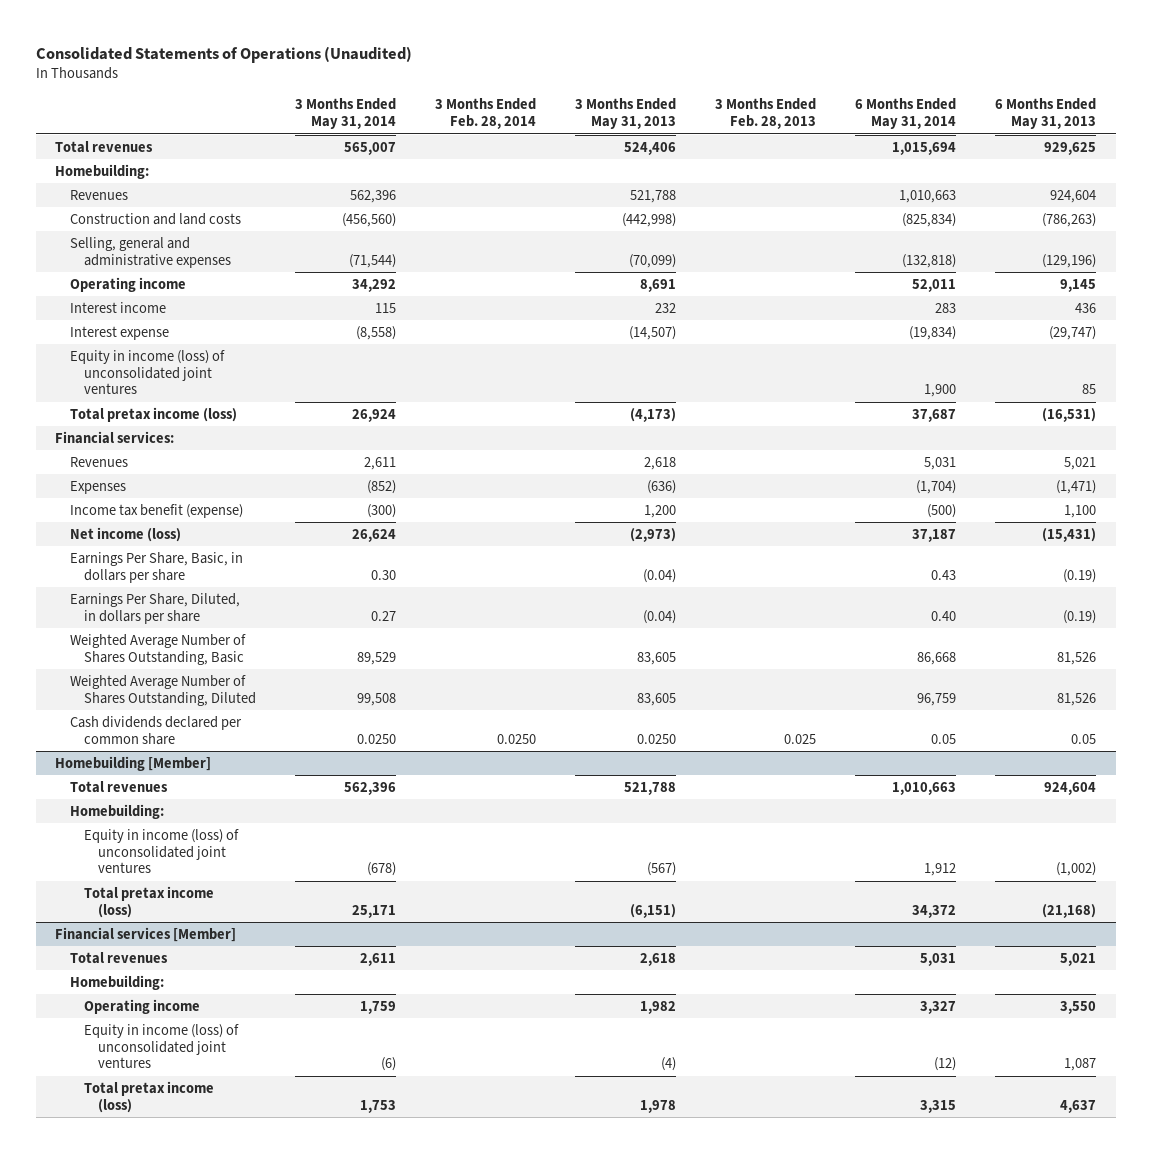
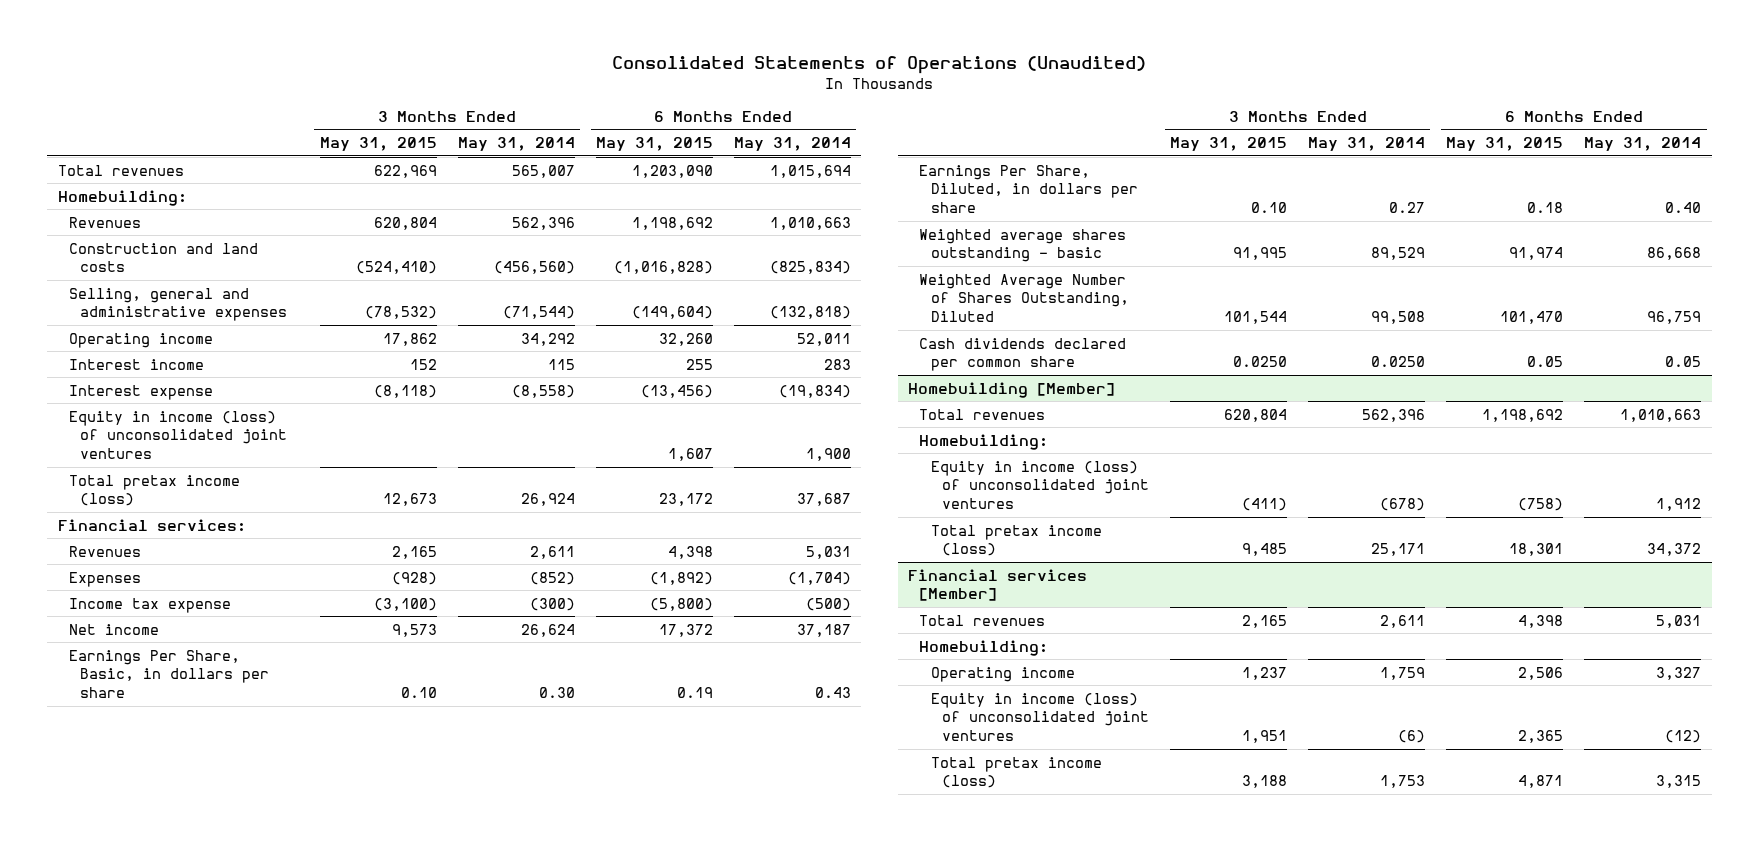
[434,98,536,130] 3 Months Ended Feb. 28, 2014 -> none
[574,98,676,130] 3 Months Ended May 31, 2013 -> none
[714,98,816,130] 3 Months Ended Feb. 28, 2013 -> none
[994,98,1096,130] 6 Months Ended May 31, 2013 -> none
none -> [319,137,437,152] May 31, 2015
none -> [595,137,713,152] May 31, 2015
[69,503,243,518] Income tax benefit (expense) -> [68,597,231,613] Income tax expense
[69,526,181,542] Net income (loss) -> [68,623,159,635] Net income
[69,633,246,665] Weighted Average Number of Shares Outstanding, Basic -> [919,228,1127,263] Weighted average shares outstanding - basic

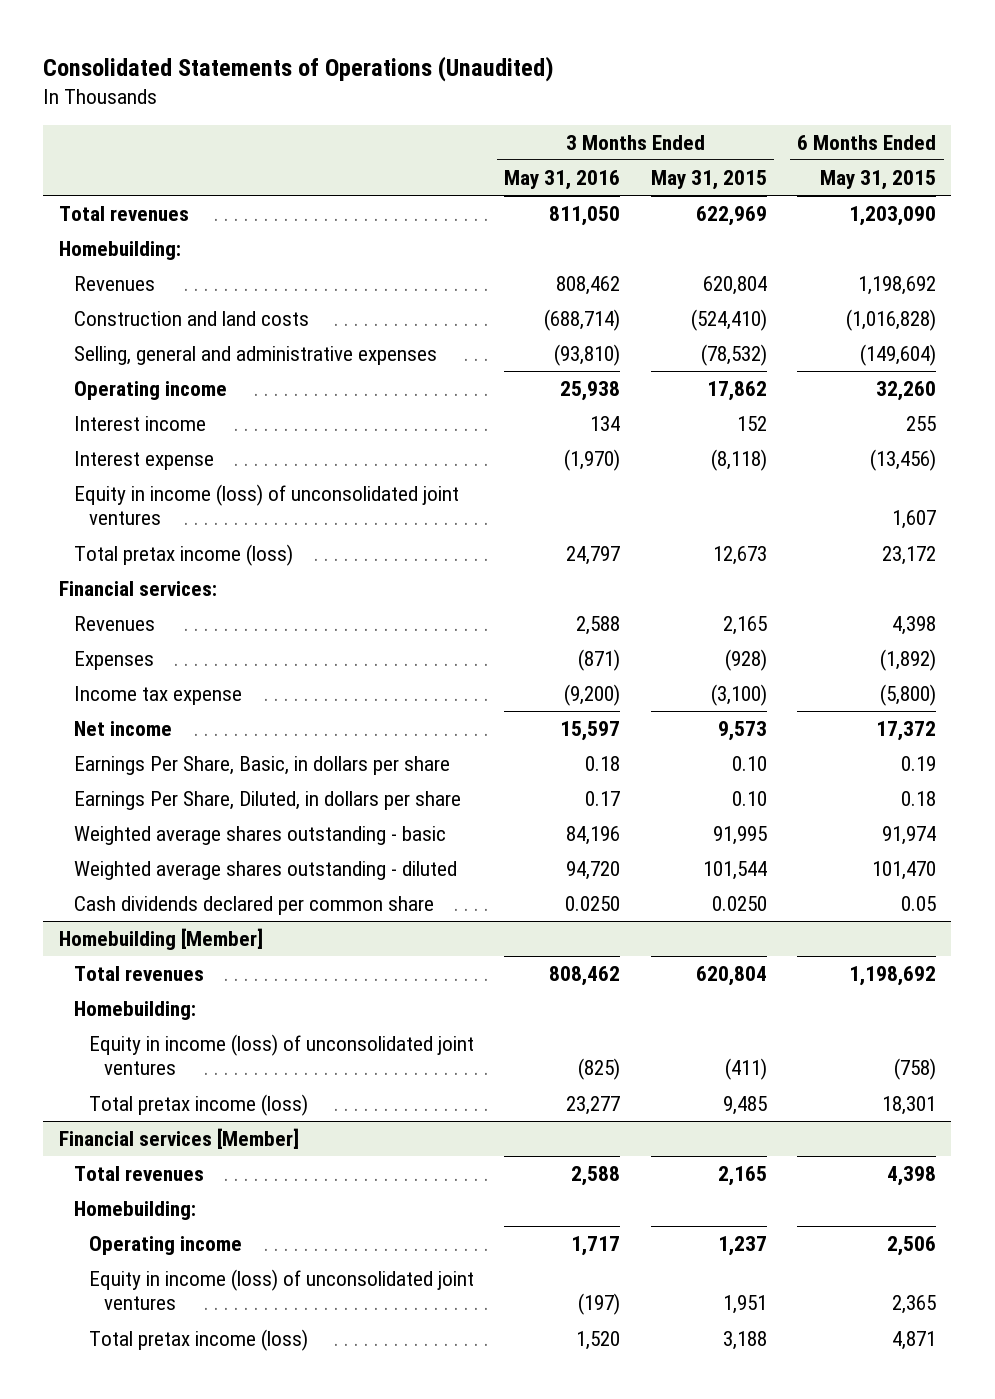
[457,137,575,152] May 31, 2014 -> none
[733,137,851,152] May 31, 2014 -> none
none -> [504,170,621,191] May 31, 2016
[919,273,1129,322] Weighted Average Number of Shares Outstanding, Diluted -> [73,861,457,881] Weighted average shares outstanding - diluted

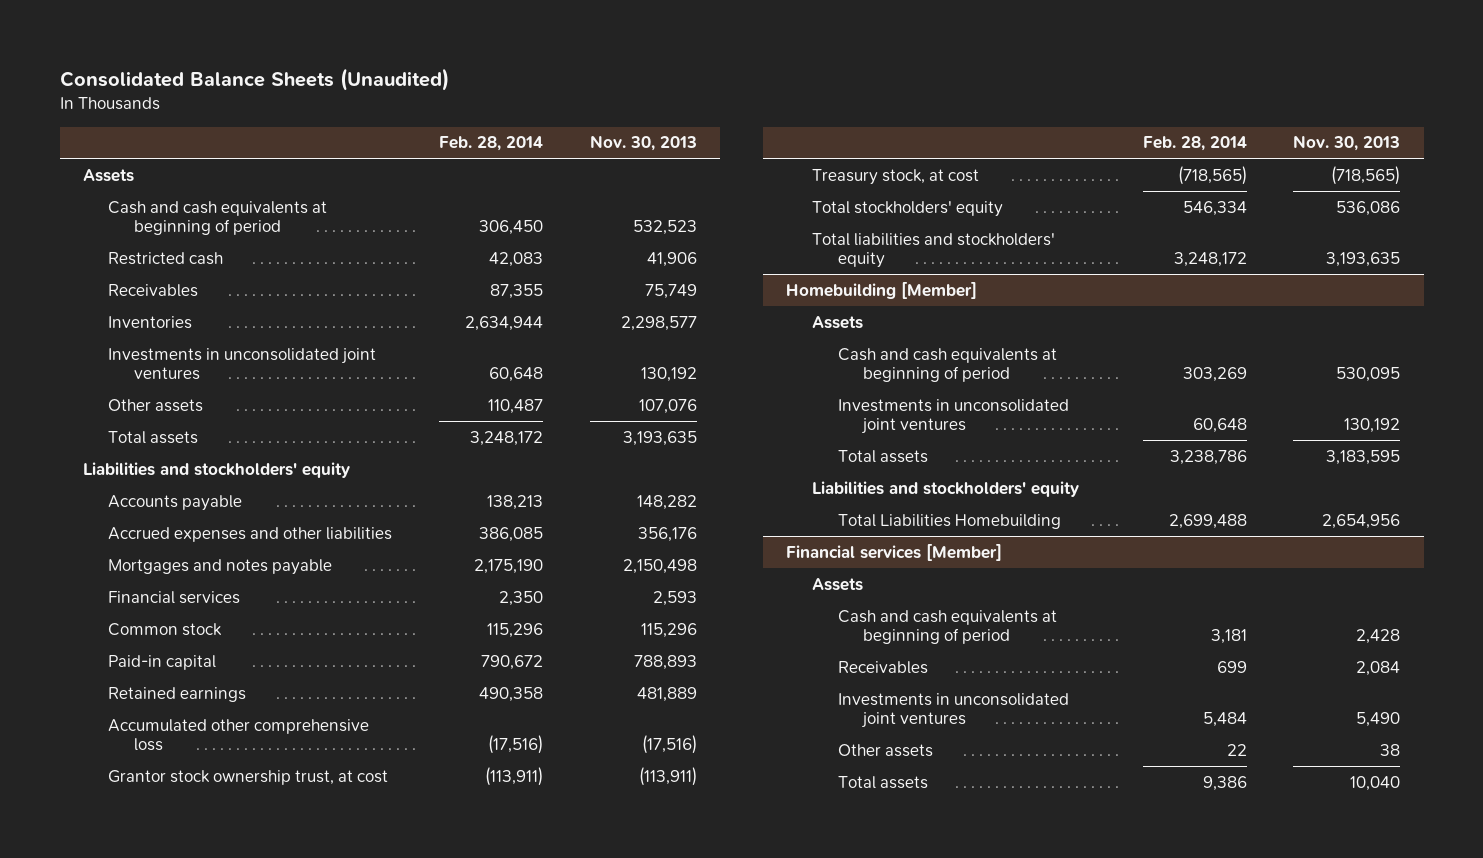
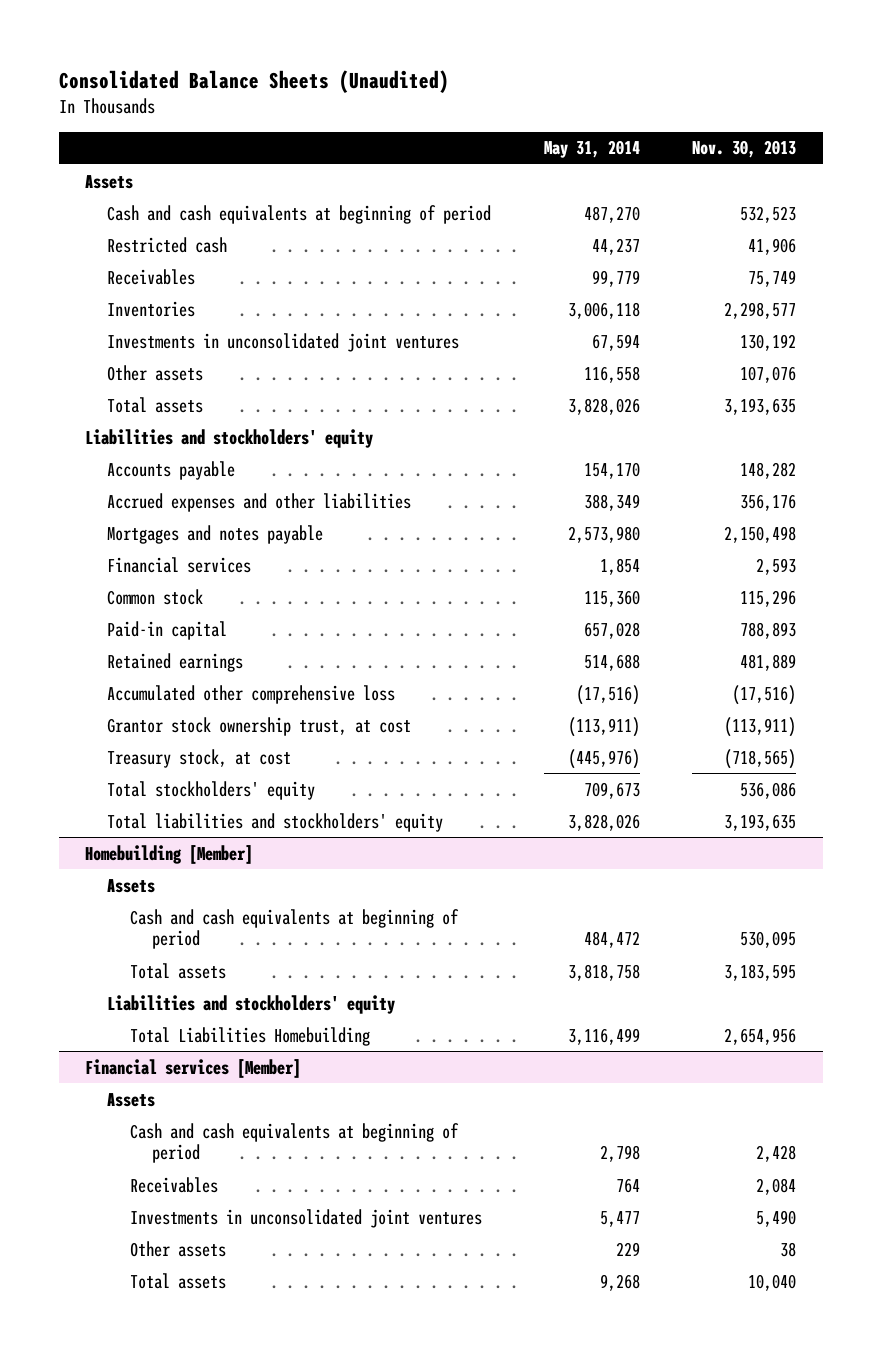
[439,136,544,152] Feb. 28, 2014 -> none
none -> [543,140,640,159] May 31, 2014
[837,398,1069,435] Investments in unconsolidated joint ventures -> none

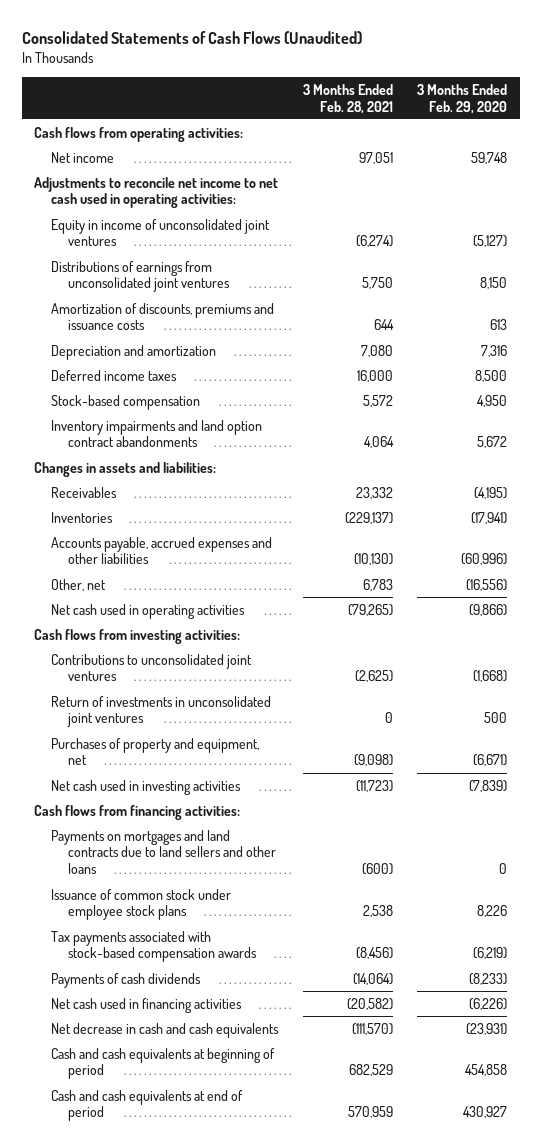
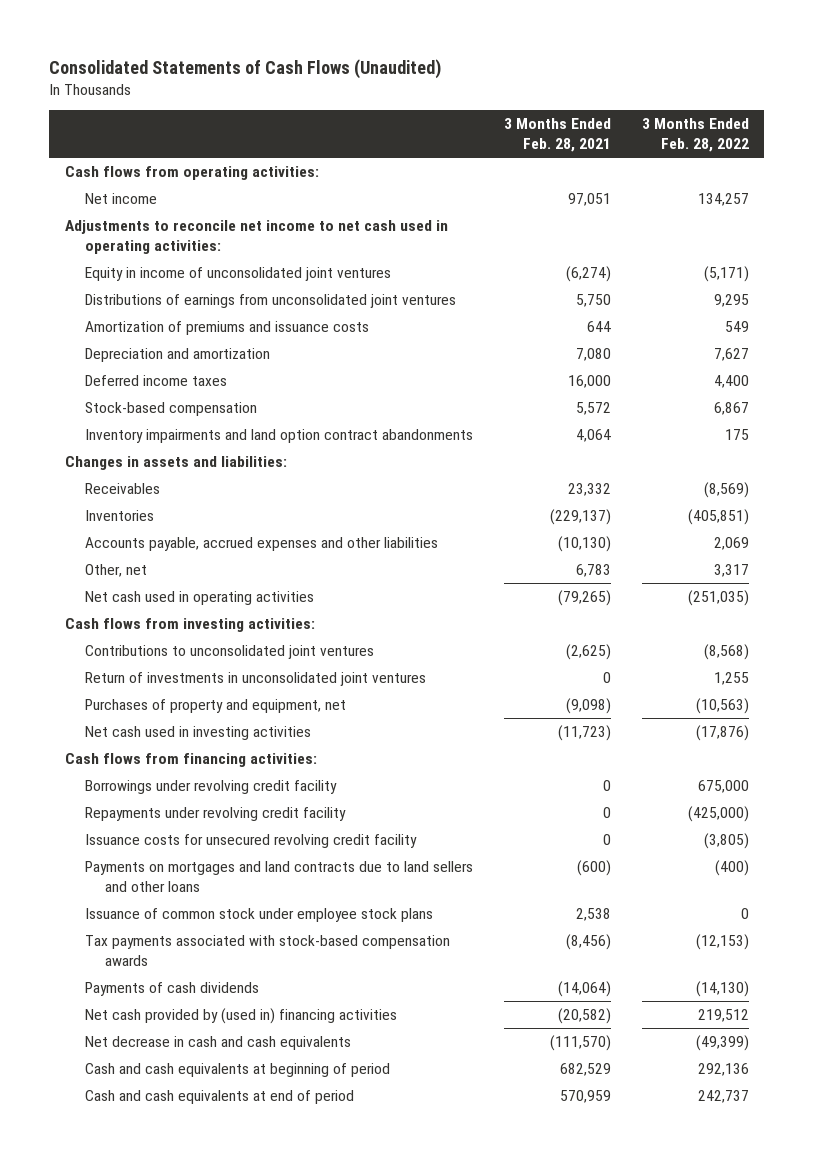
[417,83,508,114] 3 Months Ended Feb. 29, 2020 -> none
none -> [641,118,749,152] 3 Months Ended Feb. 28, 2022
[50,302,274,331] Amortization of discounts, premiums and issuance costs -> [84,321,369,336] Amortization of premiums and issuance costs
none -> [84,780,337,795] Borrowings under revolving credit facility
none -> [84,807,346,822] Repayments under revolving credit facility
none -> [84,834,417,849] Issuance costs for unsecured revolving credit facility
[50,997,242,1013] Net cash used in financing activities -> [84,1008,397,1025] Net cash provided by (used in) financing activities

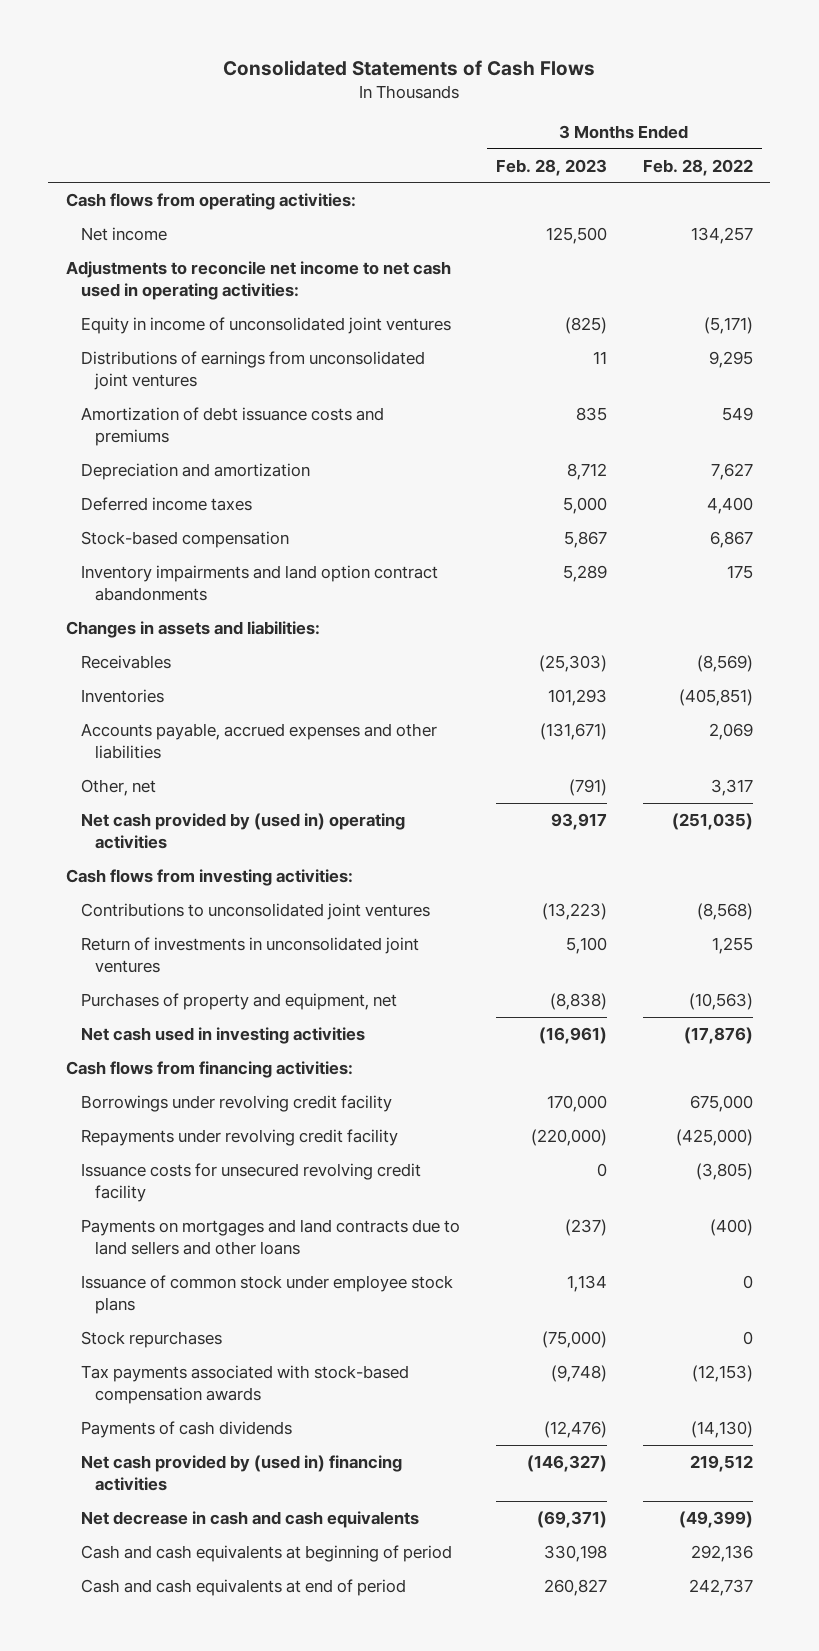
[49,58,442,79] Consolidated Statements of Cash Flows (Unaudited) -> [223,59,596,76] Consolidated Statements of Cash Flows
[503,118,611,152] 3 Months Ended Feb. 28, 2021 -> none
none -> [495,158,607,176] Feb. 28, 2023
[84,321,369,336] Amortization of premiums and issuance costs -> [80,406,384,446] Amortization of debt issuance costs and premiums
[84,591,314,606] Net cash used in operating activities -> [80,812,405,849] Net cash provided by (used in) operating activities
none -> [80,1330,222,1348] Stock repurchases

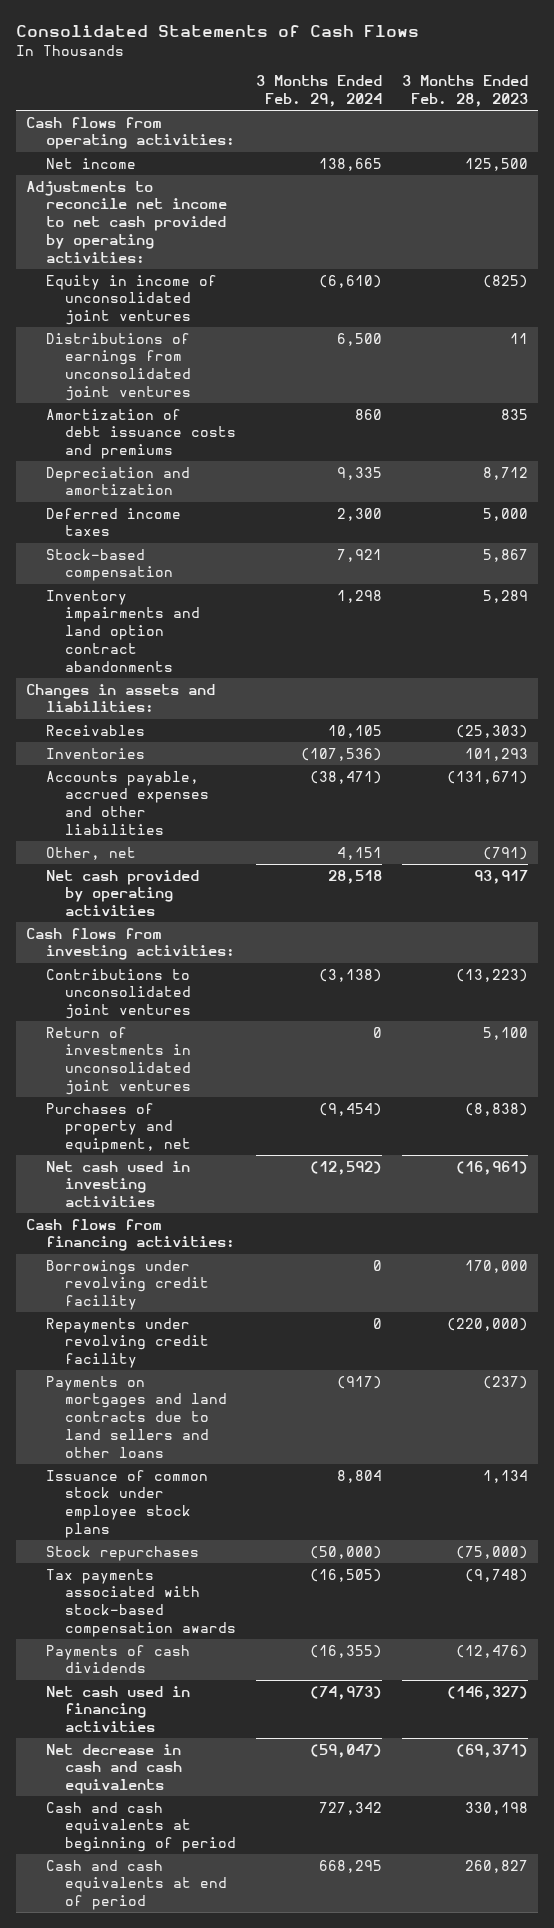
[642,158,753,176] Feb. 28, 2022 -> none
none -> [256,75,383,108] 3 Months Ended Feb. 29, 2024
[66,260,452,300] Adjustments to reconcile net income to net cash used in operating activities: -> [25,180,227,263] Adjustments to reconcile net income to net cash provided by operating activities:
[80,812,405,849] Net cash provided by (used in) operating activities -> [45,869,199,917] Net cash provided by operating activities
[80,1162,421,1202] Issuance costs for unsecured revolving credit facility -> none
[80,1454,402,1491] Net cash provided by (used in) financing activities -> [45,1685,190,1733] Net cash used in financing activities

